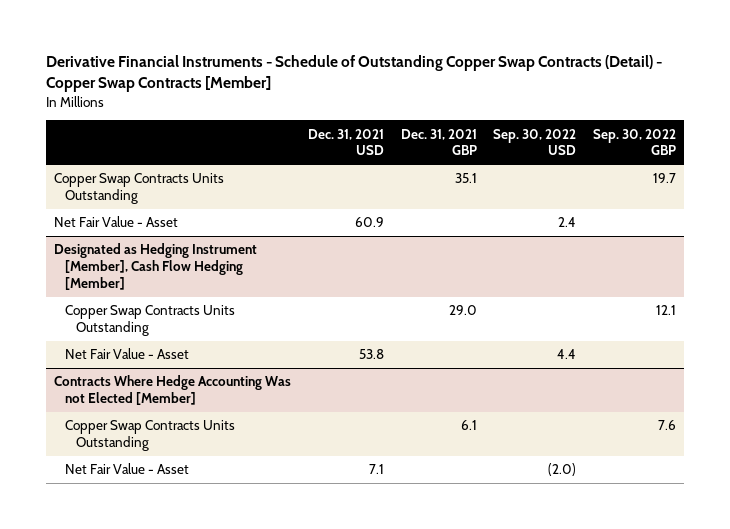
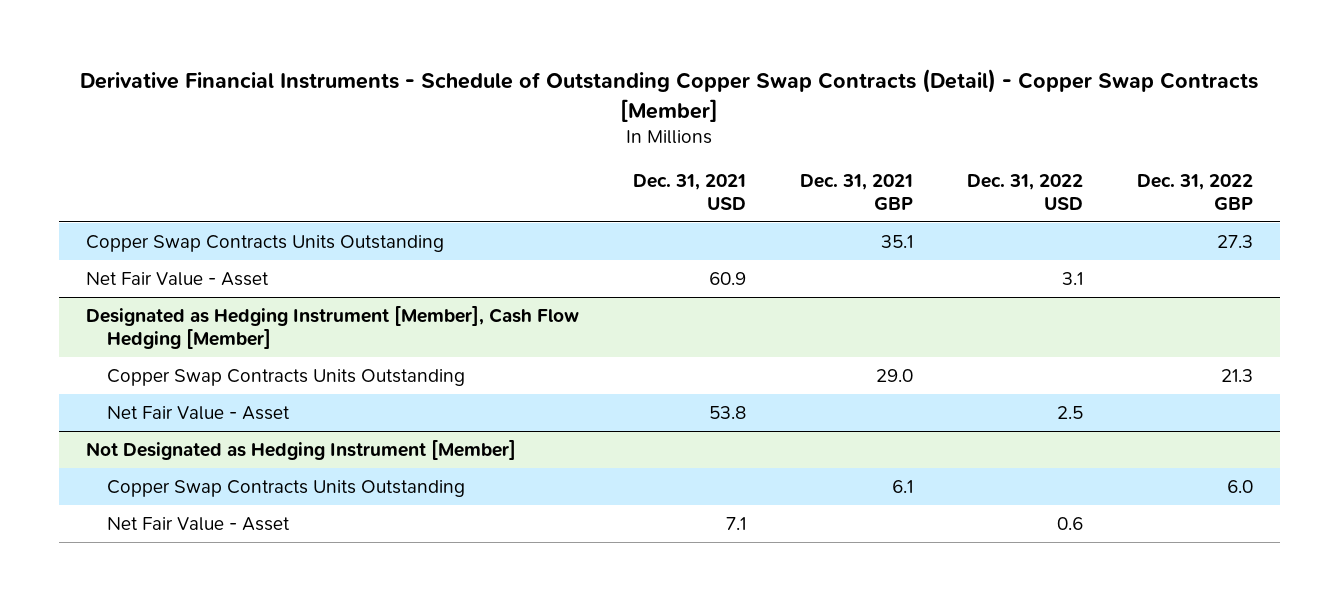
[493,128,577,156] Sep. 30, 2022 USD -> none
[593,128,677,156] Sep. 30, 2022 GBP -> none
none -> [966,173,1083,210] Dec. 31, 2022 USD
none -> [1136,173,1253,210] Dec. 31, 2022 GBP
[54,375,292,406] Contracts Where Hedge Accounting Was not Elected [Member] -> [86,439,517,460] Not Designated as Hedging Instrument [Member]

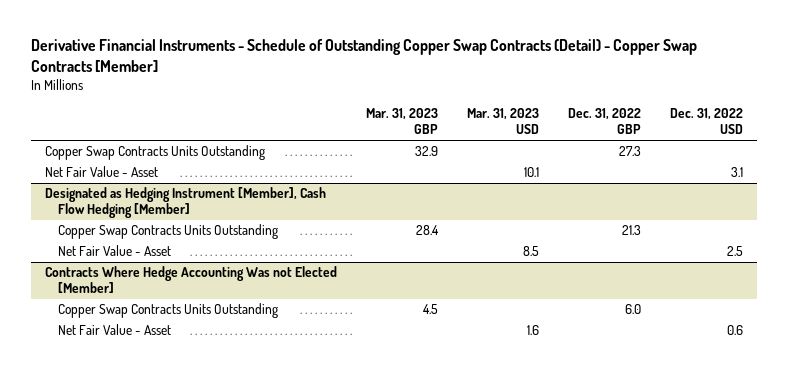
[633,173,747,210] Dec. 31, 2021 USD -> none
[799,173,913,210] Dec. 31, 2021 GBP -> none
none -> [366,108,439,135] Mar. 31, 2023 GBP
none -> [466,108,539,135] Mar. 31, 2023 USD
[86,439,517,460] Not Designated as Hedging Instrument [Member] -> [45,266,338,294] Contracts Where Hedge Accounting Was not Elected [Member]

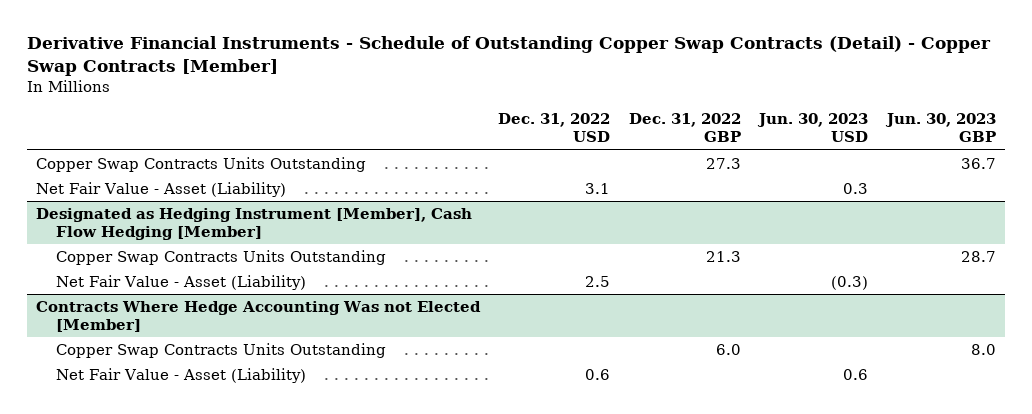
[366,108,439,135] Mar. 31, 2023 GBP -> none
[466,108,539,135] Mar. 31, 2023 USD -> none
none -> [757,113,869,143] Jun. 30, 2023 USD
none -> [884,113,996,143] Jun. 30, 2023 GBP
[45,166,159,178] Net Fair Value - Asset -> [35,181,286,197] Net Fair Value - Asset (Liability)
[58,245,172,257] Net Fair Value - Asset -> [55,274,306,290] Net Fair Value - Asset (Liability)
[58,324,172,336] Net Fair Value - Asset -> [55,367,306,383] Net Fair Value - Asset (Liability)

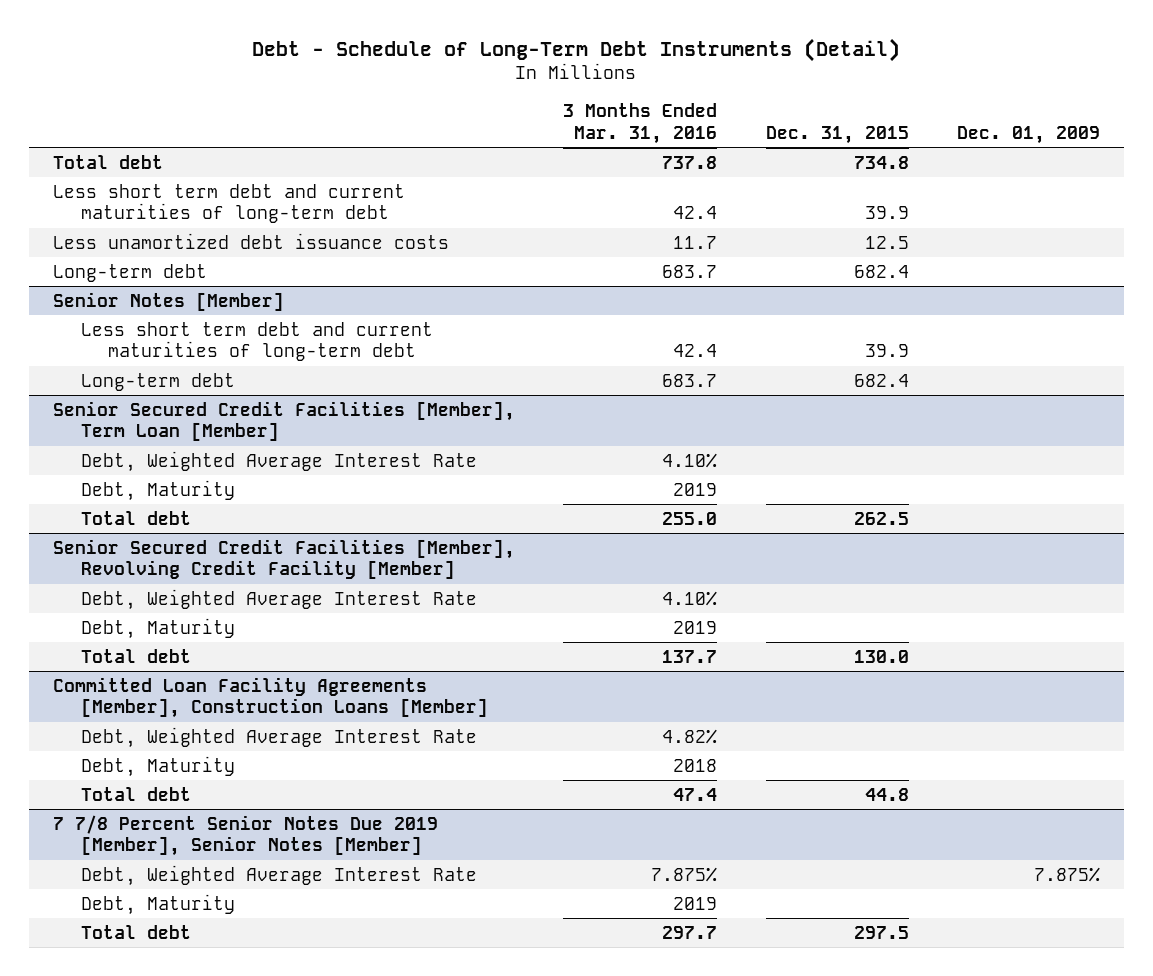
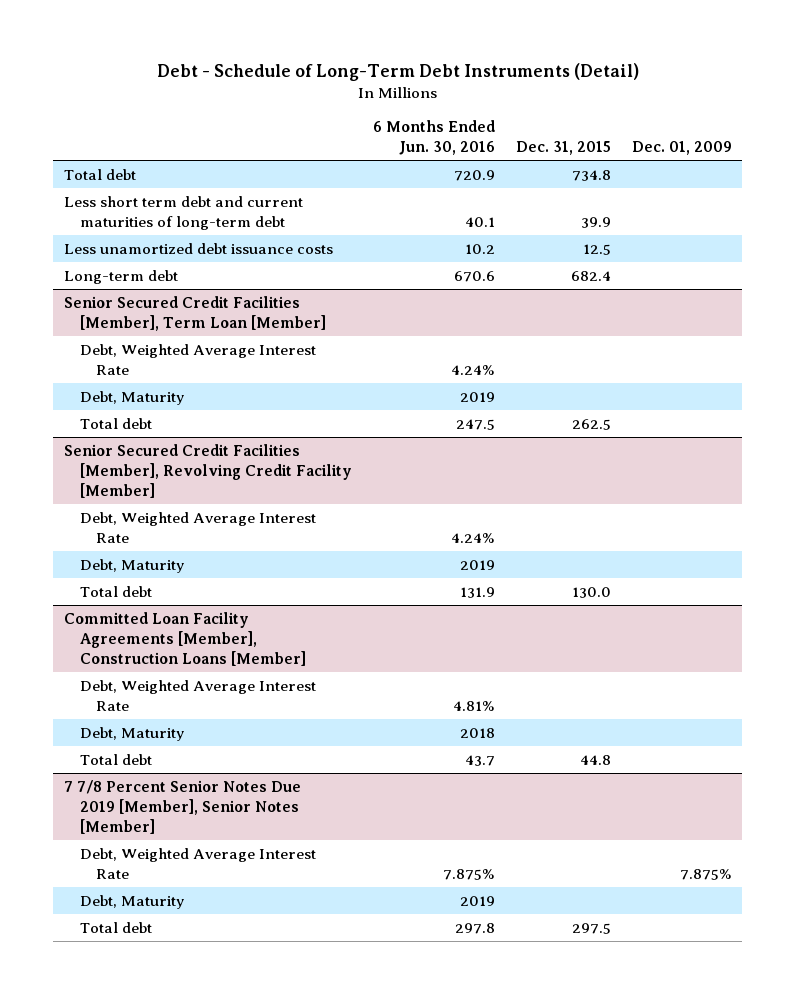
[563,103,718,144] 3 Months Ended Mar. 31, 2016 -> none
none -> [372,120,495,155] 6 Months Ended Jun. 30, 2016
[52,291,284,311] Senior Notes [Member] -> none
[80,321,433,362] Less short term debt and current maturities of long-term debt -> none
[80,372,235,391] Long-term debt -> none

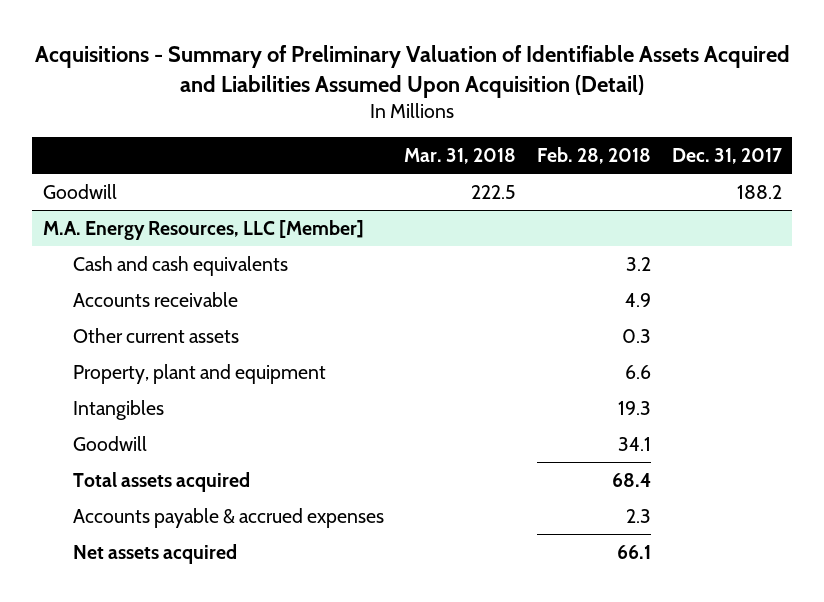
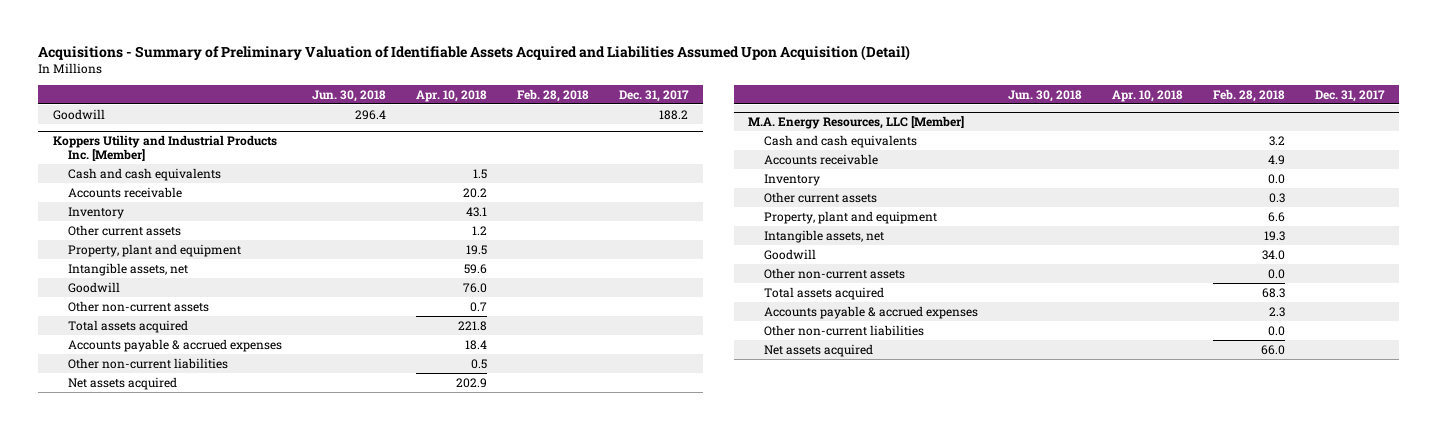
[404,148,517,165] Mar. 31, 2018 -> none
none -> [312,89,387,102] Jun. 30, 2018
none -> [416,89,488,102] Apr. 10, 2018
none -> [52,134,277,162] Koppers Utility and Industrial Products Inc. [Member]
none -> [68,167,222,181] Cash and cash equivalents
none -> [68,186,183,198] Accounts receivable
none -> [68,206,125,219] Inventory
none -> [68,224,182,236] Other current assets
none -> [68,243,242,257] Property, plant and equipment
none -> [68,262,189,276] Intangible assets, net
none -> [68,281,121,293] Goodwill
none -> [68,300,210,312] Other non-current assets
none -> [68,319,189,333] Total assets acquired
none -> [68,338,283,352] Accounts payable & accrued expenses
none -> [68,357,229,369] Other non-current liabilities
none -> [68,376,178,390] Net assets acquired
none -> [764,173,821,186] Inventory
[72,399,164,420] Intangibles -> [764,229,885,243] Intangible assets, net
[618,436,652,451] 34.1 -> [1261,249,1285,260] 34.0
none -> [764,267,906,279] Other non-current assets
[612,472,652,487] 68.4 -> [1261,287,1285,298] 68.3
none -> [764,324,925,336] Other non-current liabilities
[617,544,652,559] 66.1 -> [1260,344,1285,355] 66.0

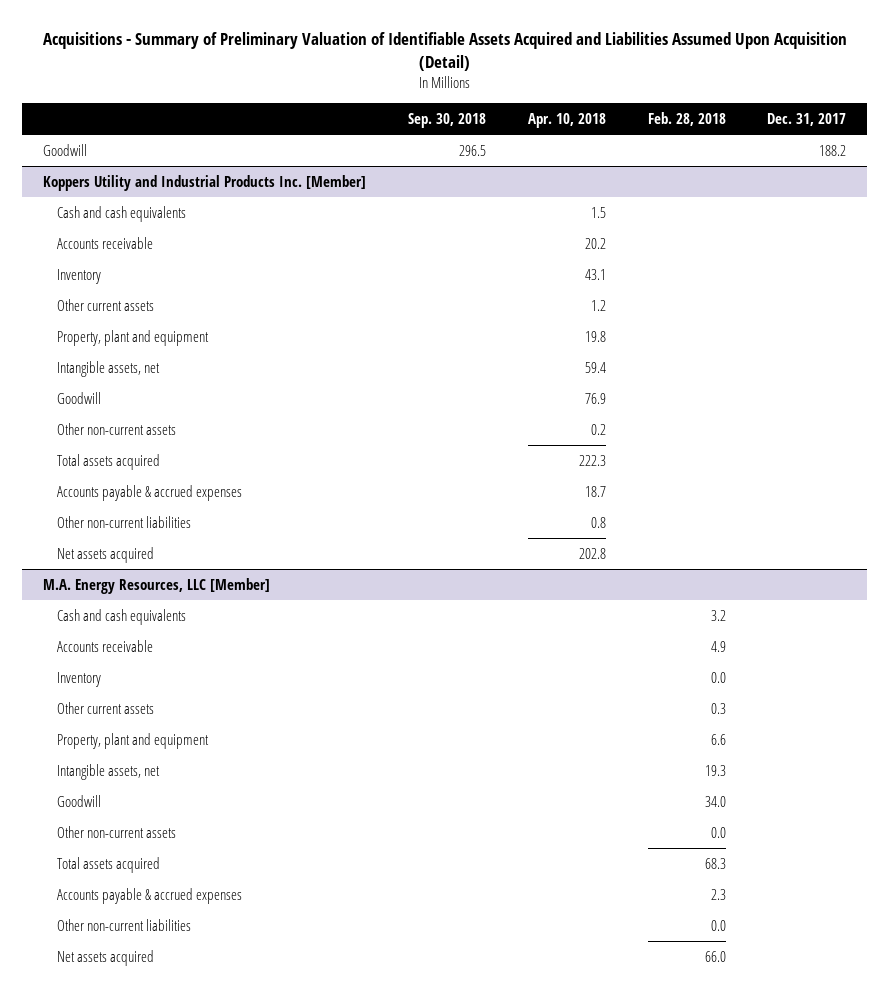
[312,89,387,102] Jun. 30, 2018 -> none
none -> [407,113,486,129] Sep. 30, 2018
[466,244,488,255] 19.5 -> [584,330,606,342] 19.8
[464,263,488,274] 59.6 -> [584,361,606,373] 59.4
[463,282,488,293] 76.0 -> [584,392,606,404] 76.9
[470,301,488,312] 0.7 -> [590,423,606,435] 0.2
[458,320,488,331] 221.8 -> [578,454,606,466] 222.3
[465,339,488,350] 18.4 -> [584,485,606,497] 18.7
[471,358,488,369] 0.5 -> [590,516,606,528] 0.8
[456,377,488,388] 202.9 -> [578,547,606,559] 202.8

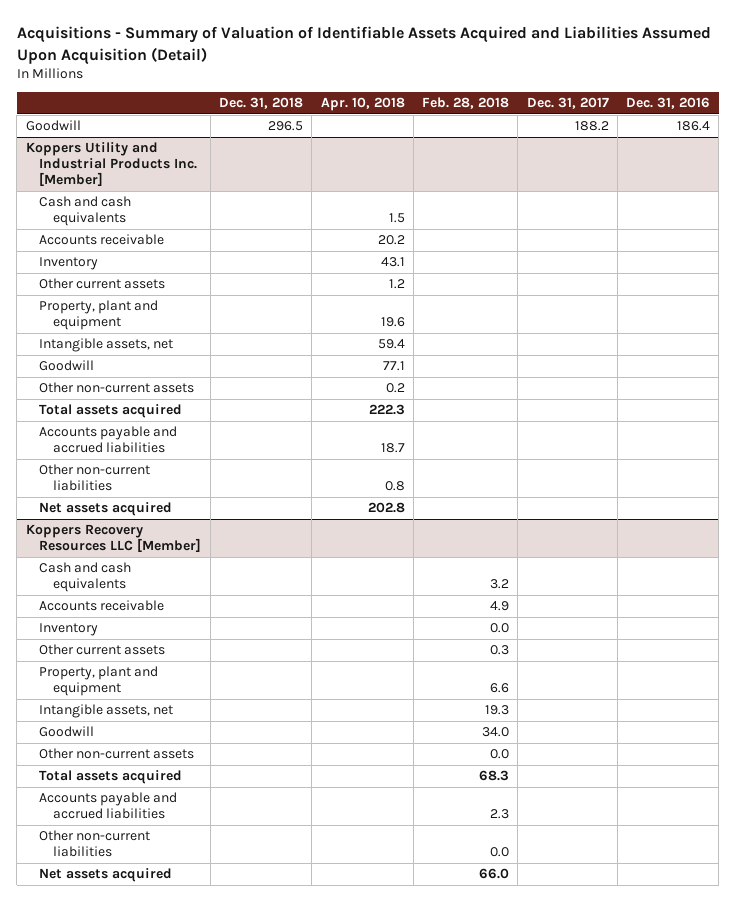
[42,32,847,72] Acquisitions - Summary of Preliminary Valuation of Identifiable Assets Acquired and Liabilities Assumed Upon Acquisition (Detail) -> [16,26,711,65] Acquisitions - Summary of Valuation of Identifiable Assets Acquired and Liabilities Assumed Upon Acquisition (Detail)
[407,113,486,129] Sep. 30, 2018 -> none
none -> [219,97,304,110] Dec. 31, 2018
none -> [626,97,711,110] Dec. 31, 2016
[584,330,606,342] 19.8 -> [380,317,405,328] 19.6
[584,392,606,404] 76.9 -> [382,361,405,372] 77.1
[56,484,242,501] Accounts payable & accrued expenses -> [39,426,178,454] Accounts payable and accrued liabilities
[43,577,271,594] M.A. Energy Resources, LLC [Member] -> [25,524,202,553] Koppers Recovery Resources LLC [Member]
[56,887,242,904] Accounts payable & accrued expenses -> [39,792,178,820] Accounts payable and accrued liabilities

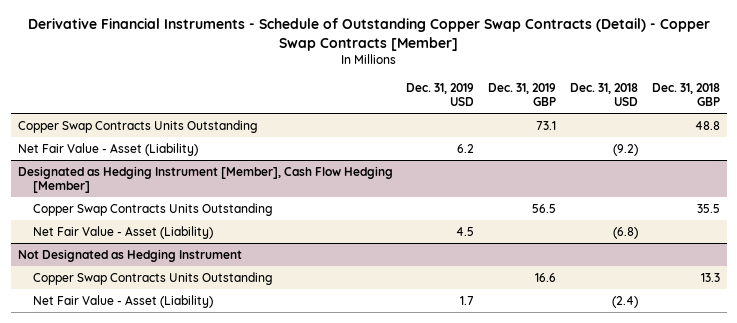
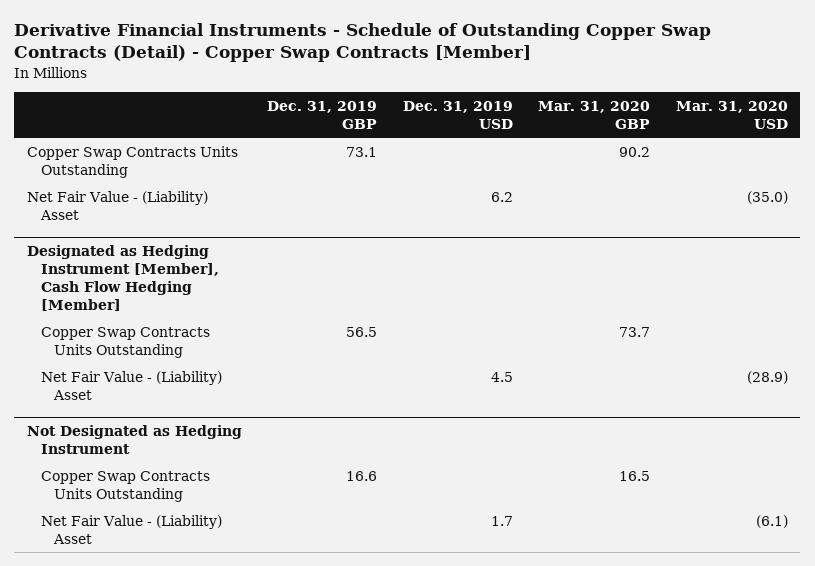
[569,82,638,106] Dec. 31, 2018 USD -> none
[651,82,720,106] Dec. 31, 2018 GBP -> none
none -> [538,100,651,129] Mar. 31, 2020 GBP
none -> [675,100,788,129] Mar. 31, 2020 USD
[17,142,198,156] Net Fair Value - Asset (Liability) -> [26,190,208,220] Net Fair Value - (Liability) Asset
[33,225,214,239] Net Fair Value - Asset (Liability) -> [40,370,222,400] Net Fair Value - (Liability) Asset
[33,294,214,308] Net Fair Value - Asset (Liability) -> [40,514,222,544] Net Fair Value - (Liability) Asset

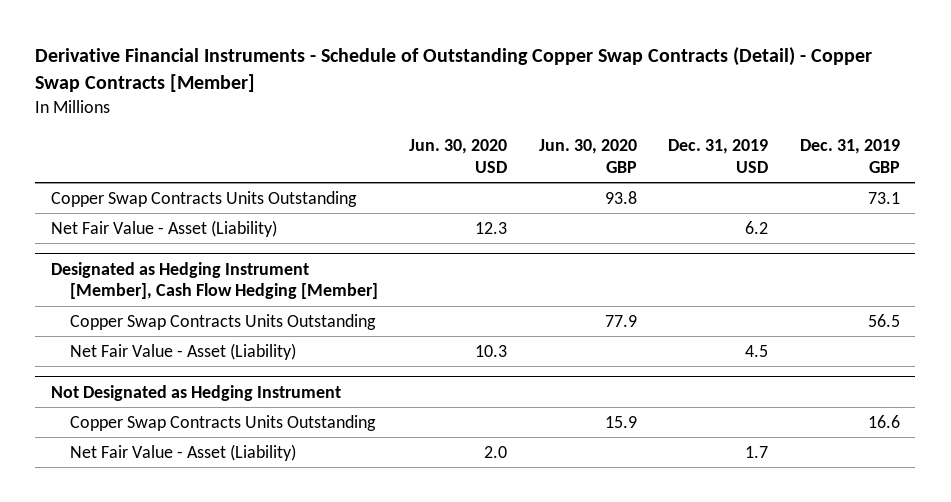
[538,100,651,129] Mar. 31, 2020 GBP -> none
[675,100,788,129] Mar. 31, 2020 USD -> none
none -> [409,139,508,173] Jun. 30, 2020 USD
none -> [538,139,637,173] Jun. 30, 2020 GBP
[26,190,208,220] Net Fair Value - (Liability) Asset -> [50,219,277,237] Net Fair Value - Asset (Liability)
[40,370,222,400] Net Fair Value - (Liability) Asset -> [69,342,296,360] Net Fair Value - Asset (Liability)
[40,514,222,544] Net Fair Value - (Liability) Asset -> [69,443,296,461] Net Fair Value - Asset (Liability)

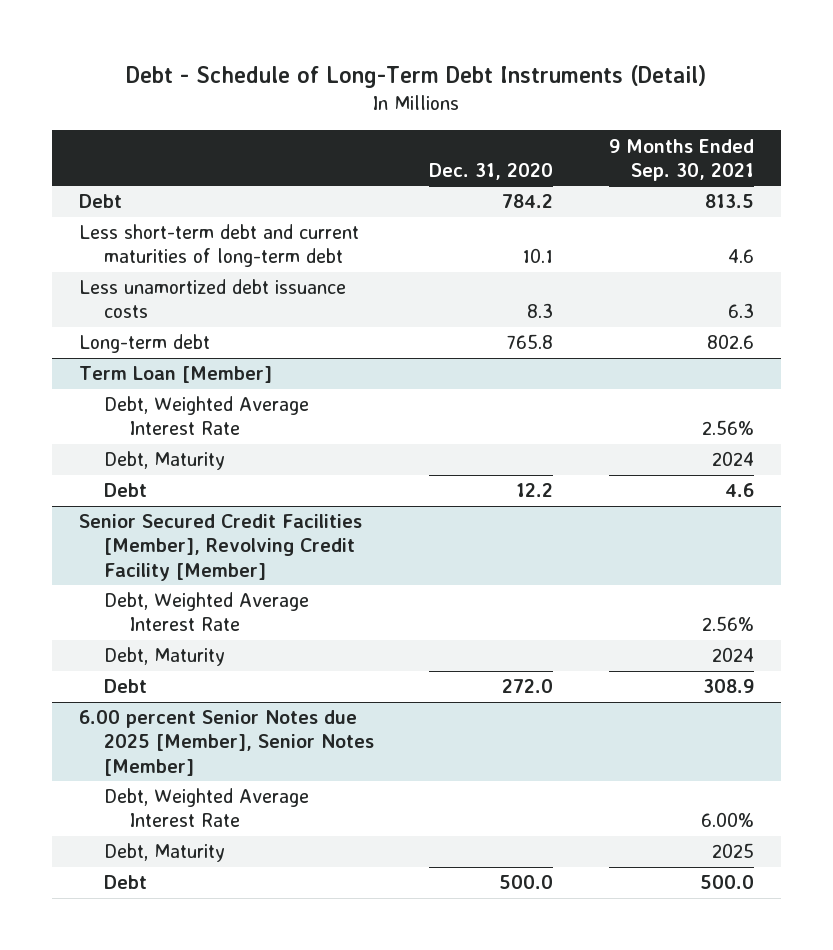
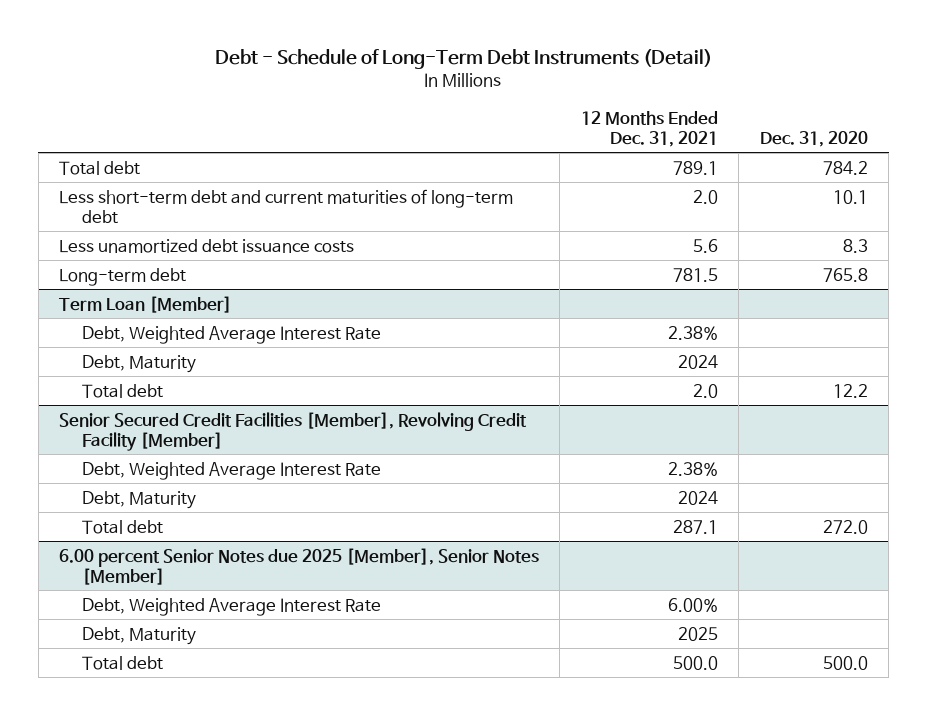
[608,138,754,181] 9 Months Ended Sep. 30, 2021 -> none
none -> [580,110,718,147] 12 Months Ended Dec. 31, 2021
[79,194,123,209] Debt -> [58,160,140,175] Total debt
[104,483,148,498] Debt -> [81,383,163,398] Total debt
[104,679,148,694] Debt -> [81,519,163,534] Total debt
[104,875,148,890] Debt -> [81,655,163,670] Total debt

